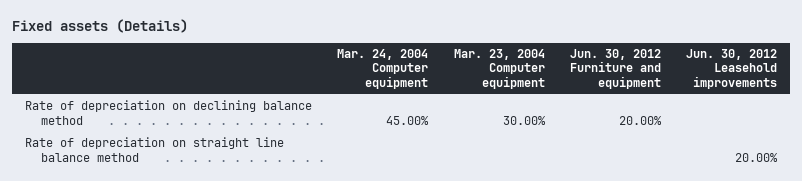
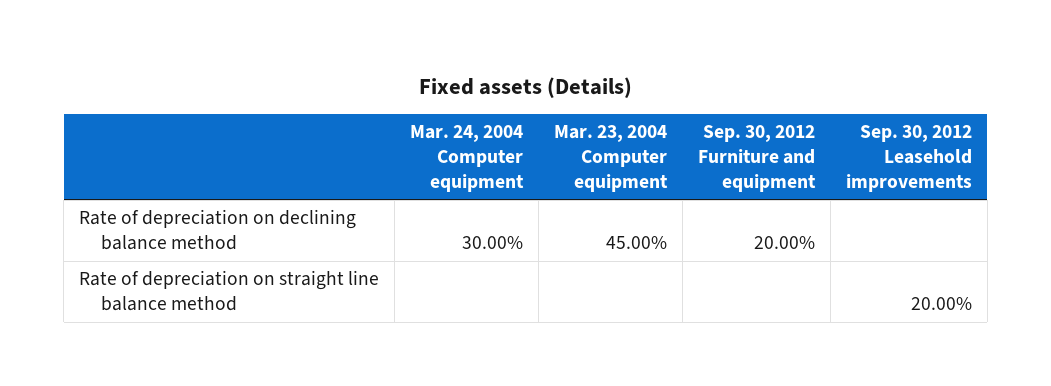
[569,48,661,90] Jun. 30, 2012 Furniture and equipment -> none
[686,48,778,90] Jun. 30, 2012 Leasehold improvements -> none
none -> [697,124,816,192] Sep. 30, 2012 Furniture and equipment
none -> [845,124,972,192] Sep. 30, 2012 Leasehold improvements
[386,115,430,125] 45.00% -> [462,236,524,250] 30.00%
[502,115,546,125] 30.00% -> [606,236,668,250] 45.00%

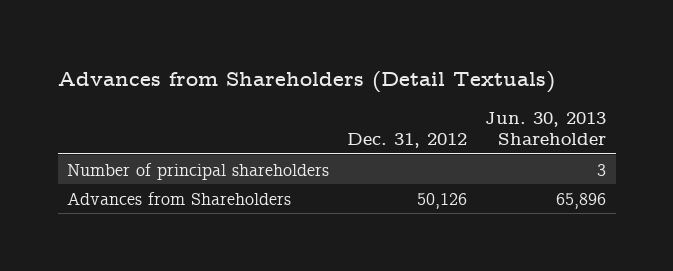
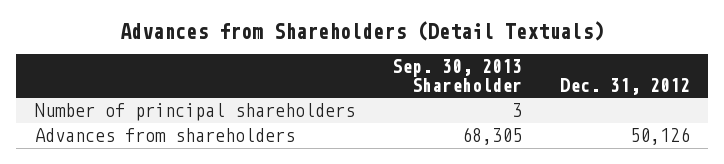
[485,112,607,146] Jun. 30, 2013 Shareholder -> none
none -> [392,59,523,92] Sep. 30, 2013 Shareholder
[66,191,291,205] Advances from Shareholders -> [34,128,295,143] Advances from shareholders

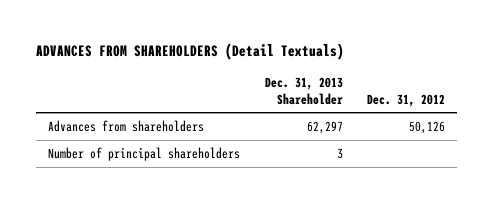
[120,21,605,42] Advances from Shareholders (Detail Textuals) -> [36,43,345,61] ADVANCES FROM SHAREHOLDERS (Detail Textuals)
[392,59,523,92] Sep. 30, 2013 Shareholder -> none
none -> [264,76,343,105] Dec. 31, 2013 Shareholder
[34,103,355,122] Number of principal shareholders -> [48,146,241,161] Number of principal shareholders

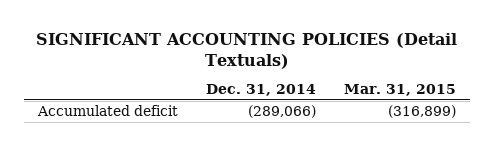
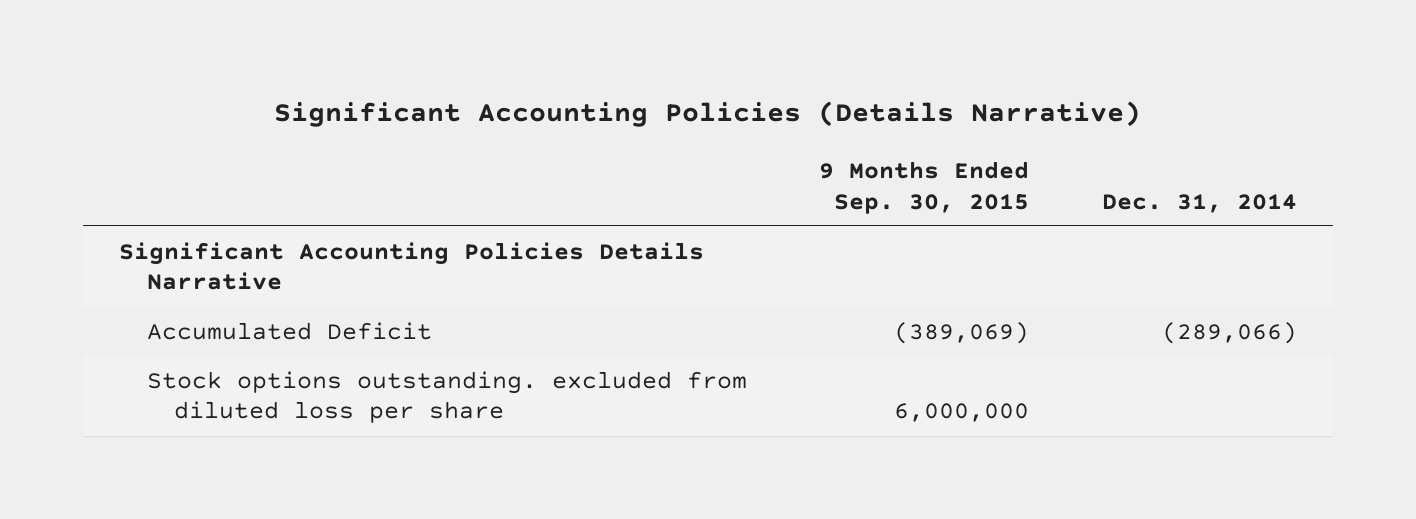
[36,33,458,69] SIGNIFICANT ACCOUNTING POLICIES (Detail Textuals) -> [273,101,1141,128] Significant Accounting Policies (Details Narrative)
[344,84,457,97] Mar. 31, 2015 -> none
none -> [819,161,1030,214] 9 Months Ended Sep. 30, 2015
none -> [119,241,705,291] Significant Accounting Policies Details Narrative
[37,105,179,117] Accumulated deficit -> [146,321,432,340] Accumulated Deficit
none -> [146,370,747,424] Stock options outstanding. excluded from diluted loss per share

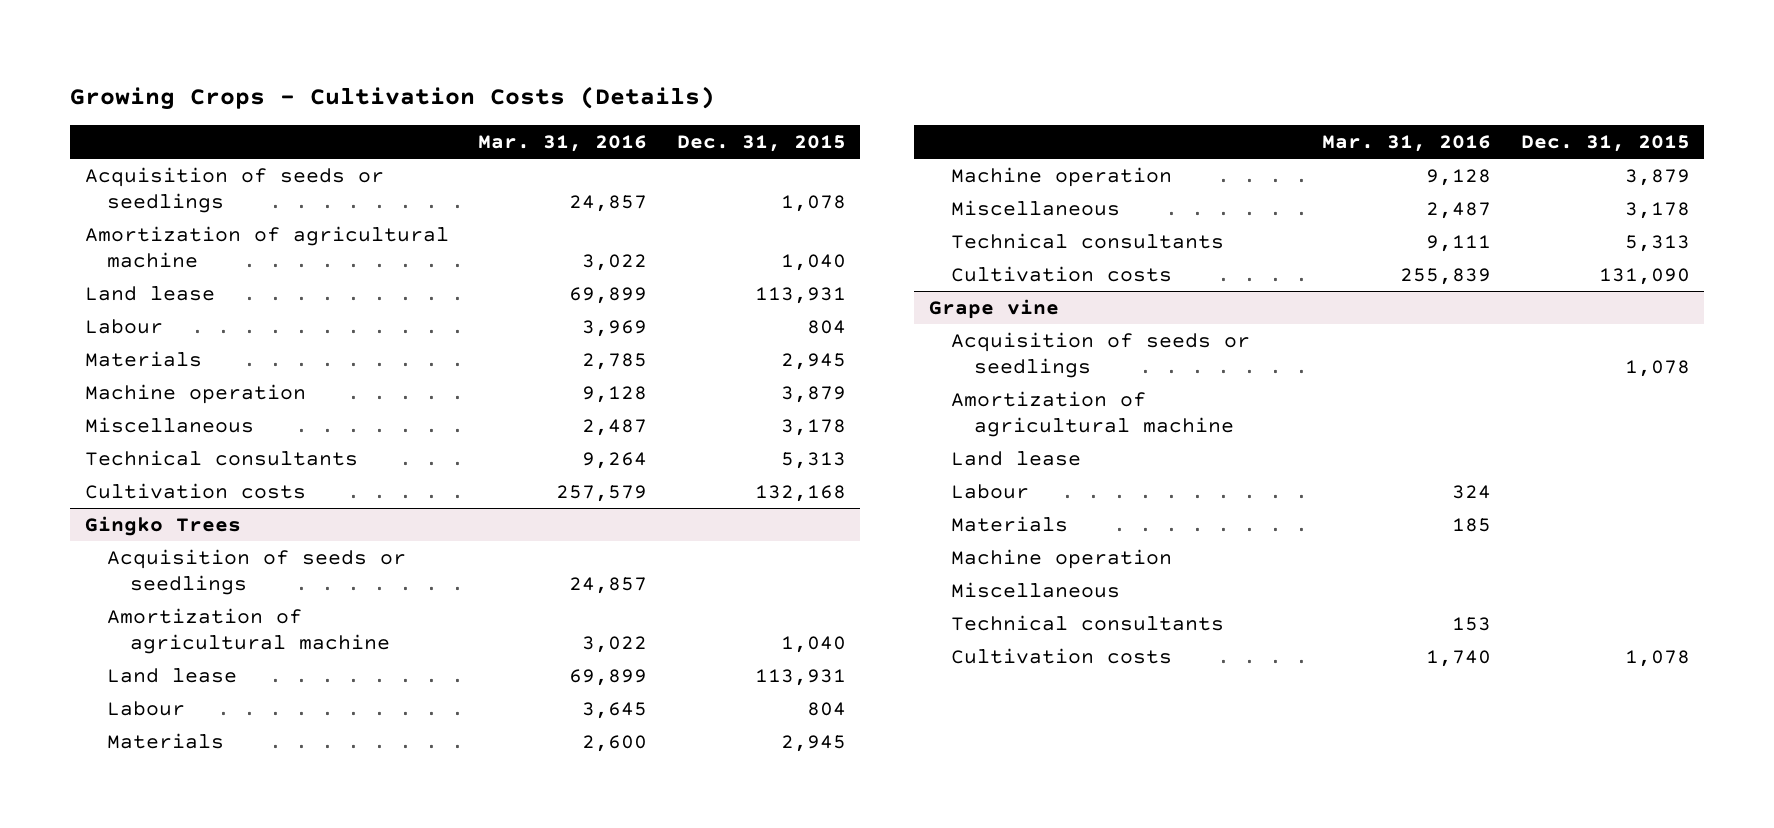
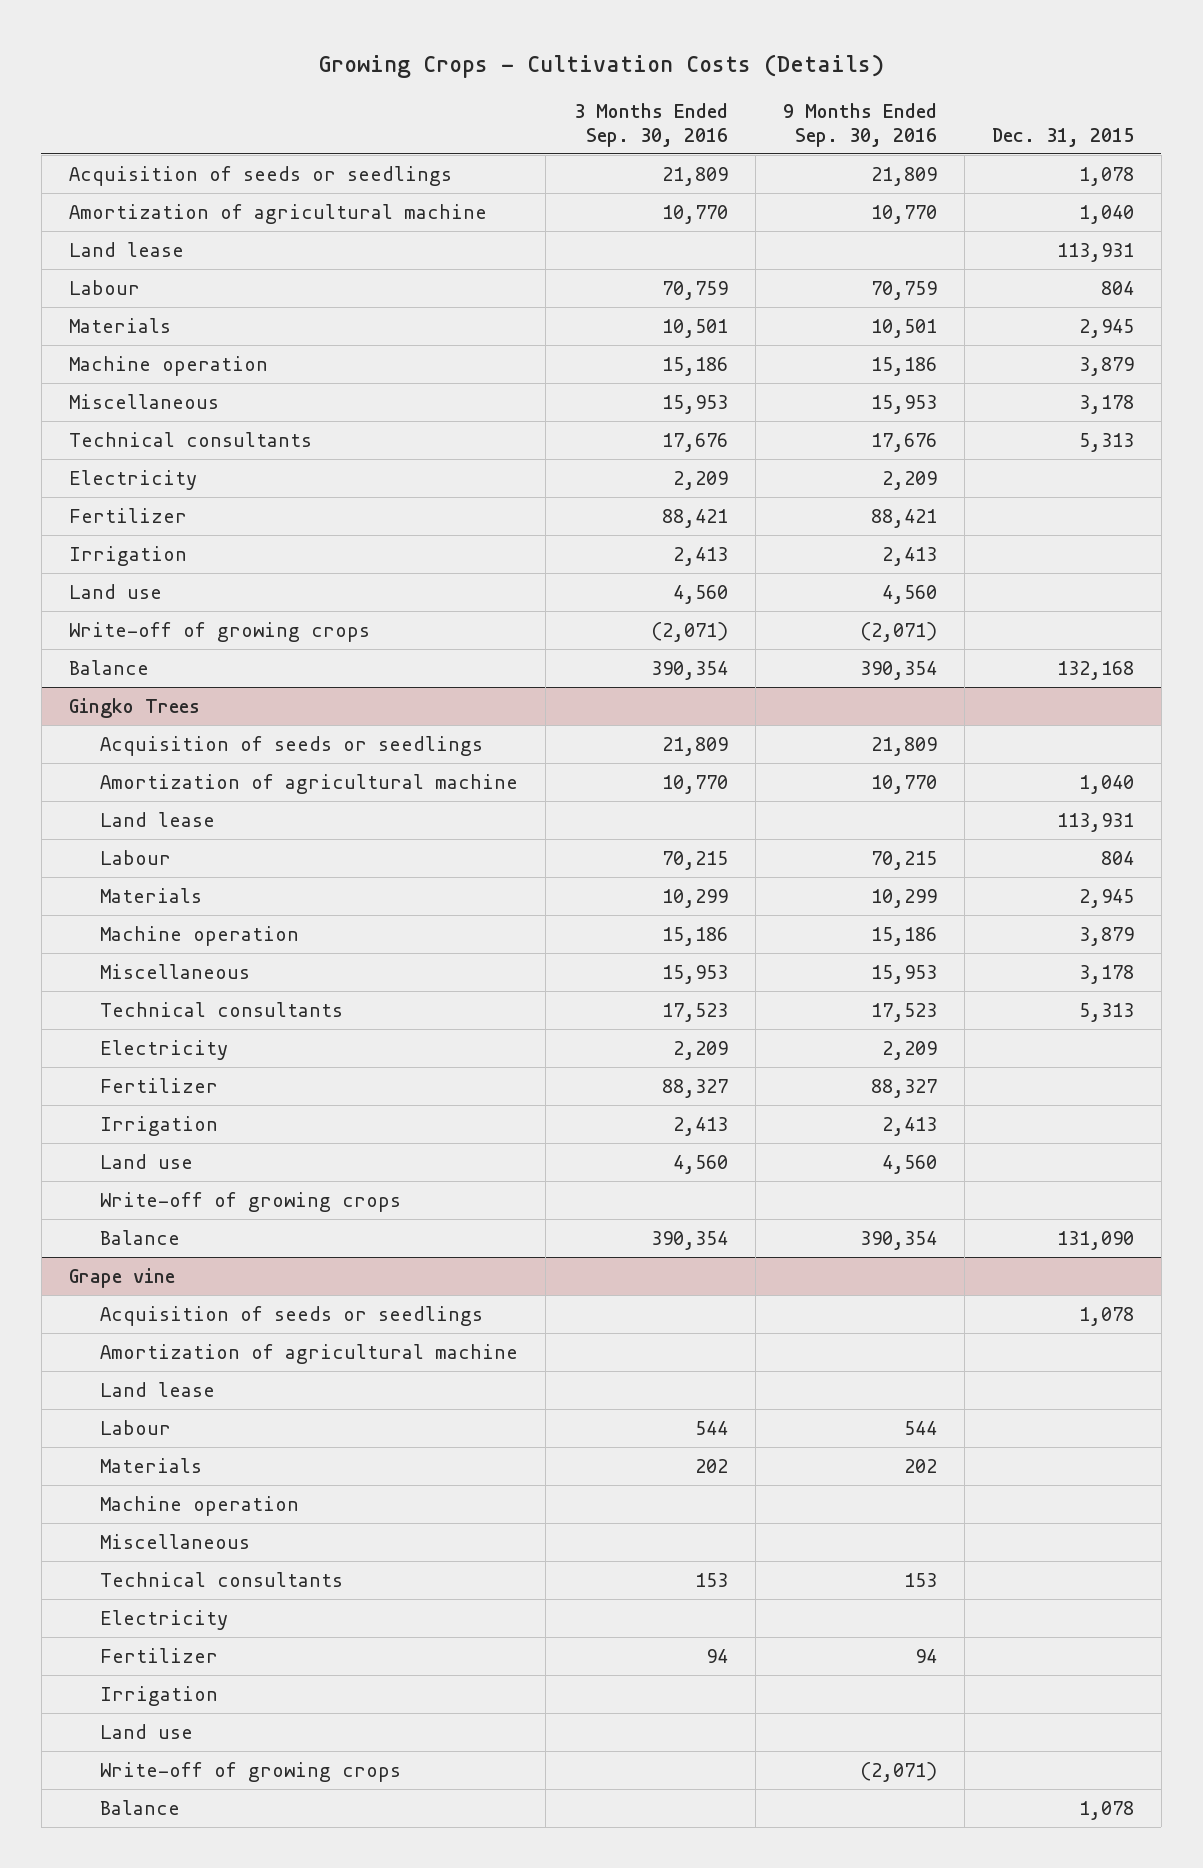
[478,134,648,152] Mar. 31, 2016 -> none
none -> [573,102,728,147] 3 Months Ended Sep. 30, 2016
none -> [782,102,937,147] 9 Months Ended Sep. 30, 2016
none -> [68,469,197,490] Electricity
none -> [68,507,187,523] Fertilizer
none -> [68,545,187,566] Irrigation
none -> [68,583,162,599] Land use
none -> [68,621,370,642] Write-off of growing crops
[84,482,306,499] Cultivation costs -> [68,659,149,675] Balance
none -> [100,1039,229,1060] Electricity
none -> [100,1077,219,1093] Fertilizer
none -> [100,1115,219,1136] Irrigation
none -> [100,1153,194,1169] Land use
none -> [100,1191,402,1212] Write-off of growing crops
[951,265,1173,282] Cultivation costs -> [100,1229,181,1245] Balance
none -> [100,1609,229,1630] Electricity
none -> [100,1647,219,1663] Fertilizer
none -> [100,1685,219,1706] Irrigation
none -> [100,1723,194,1739] Land use
none -> [100,1761,402,1782] Write-off of growing crops
[951,647,1173,664] Cultivation costs -> [100,1799,181,1815] Balance

